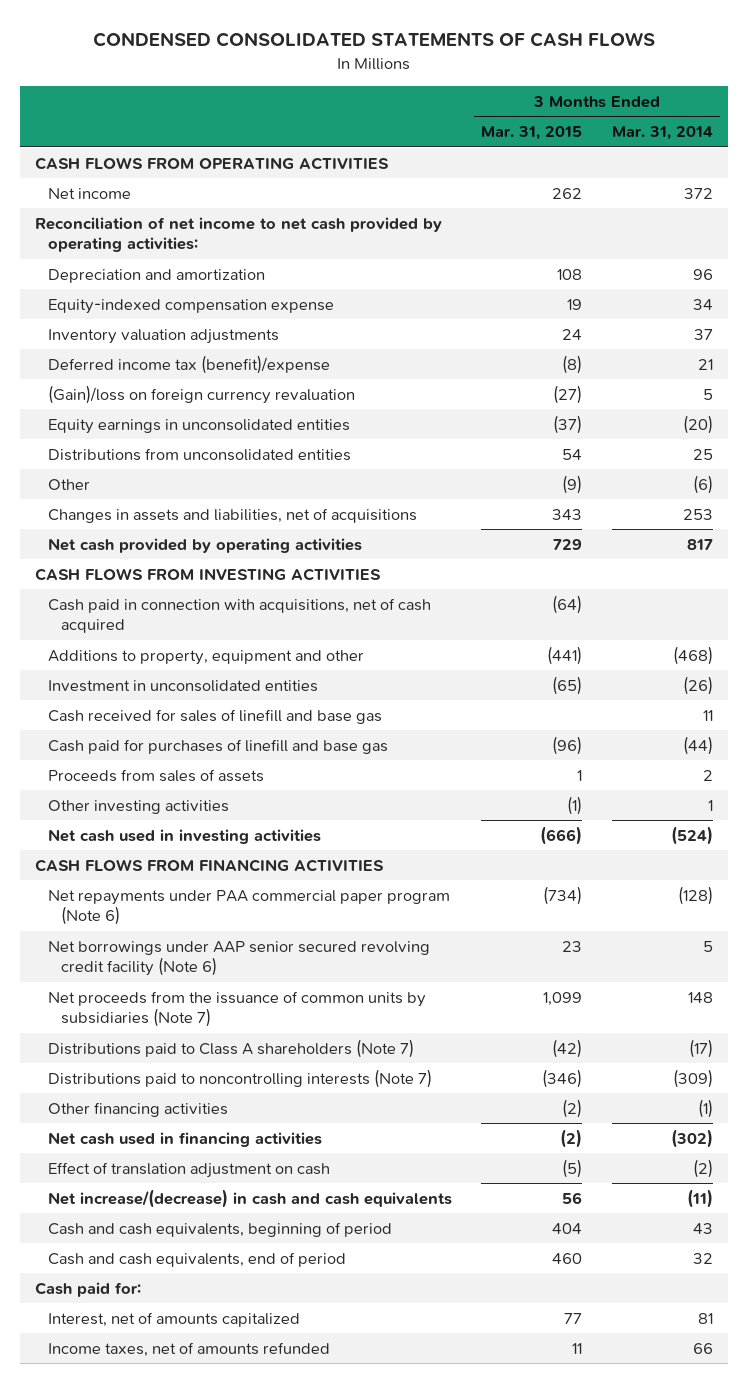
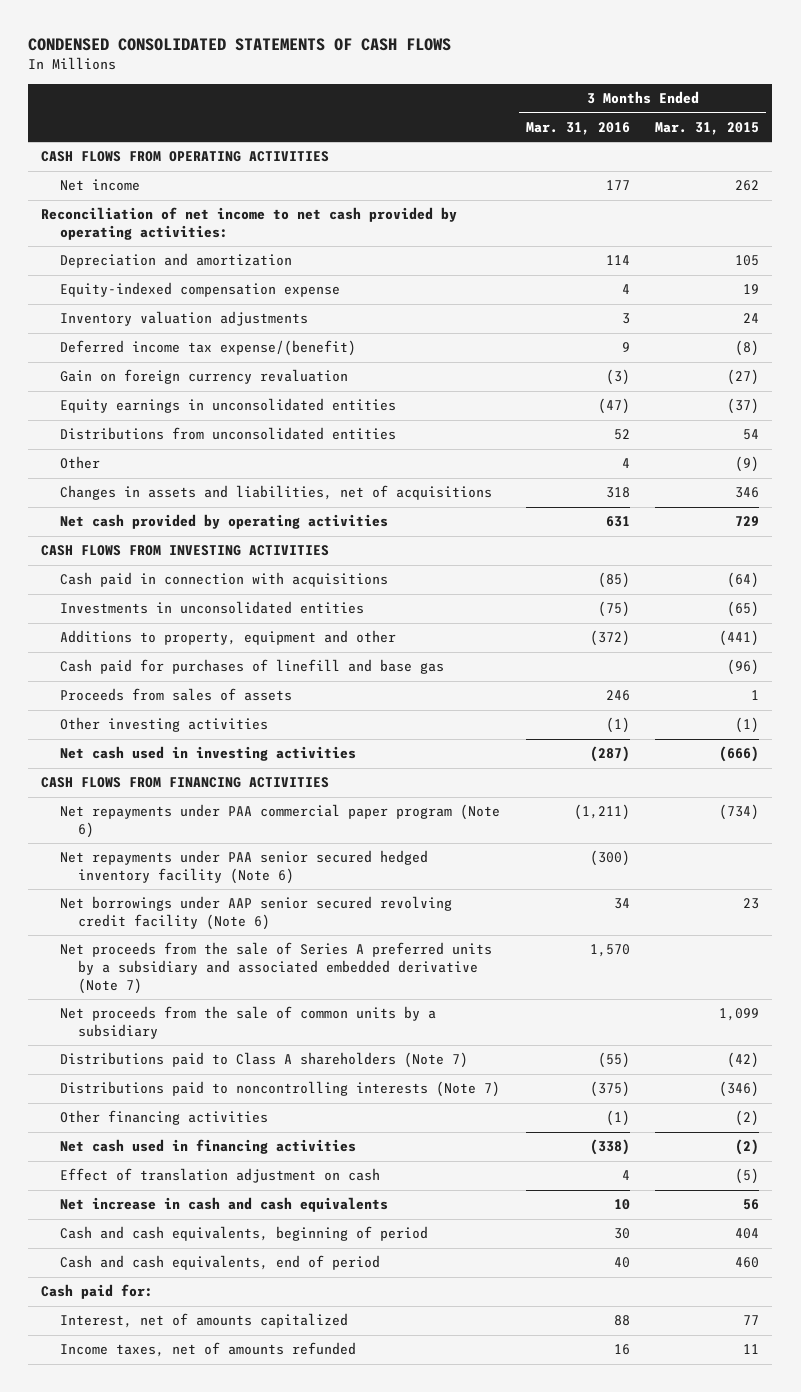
[611,126,713,141] Mar. 31, 2014 -> none
none -> [525,121,630,135] Mar. 31, 2016
[557,268,583,280] 108 -> [735,255,760,267] 105
[48,354,331,374] Deferred income tax (benefit)/expense -> [59,340,356,357] Deferred income tax expense/(benefit)
[48,384,356,404] (Gain)/loss on foreign currency revaluation -> [59,369,348,385] Gain on foreign currency revaluation
[552,508,583,520] 343 -> [735,487,760,499] 346
[48,597,432,634] Cash paid in connection with acquisitions, net of cash acquired -> [59,572,388,588] Cash paid in connection with acquisitions
none -> [59,601,364,615] Investments in unconsolidated entities
[48,679,319,692] Investment in unconsolidated entities -> none
[48,708,383,724] Cash received for sales of linefill and base gas -> none
none -> [59,850,428,885] Net repayments under PAA senior secured hedged inventory facility (Note 6)
none -> [59,942,492,994] Net proceeds from the sale of Series A preferred units by a subsidiary and associated embedded derivative (Note 7)
[48,990,427,1028] Net proceeds from the issuance of common units by subsidiaries (Note 7) -> [59,1006,436,1040] Net proceeds from the sale of common units by a subsidiary
[48,1188,453,1208] Net increase/(decrease) in cash and cash equivalents -> [59,1197,388,1213] Net increase in cash and cash equivalents

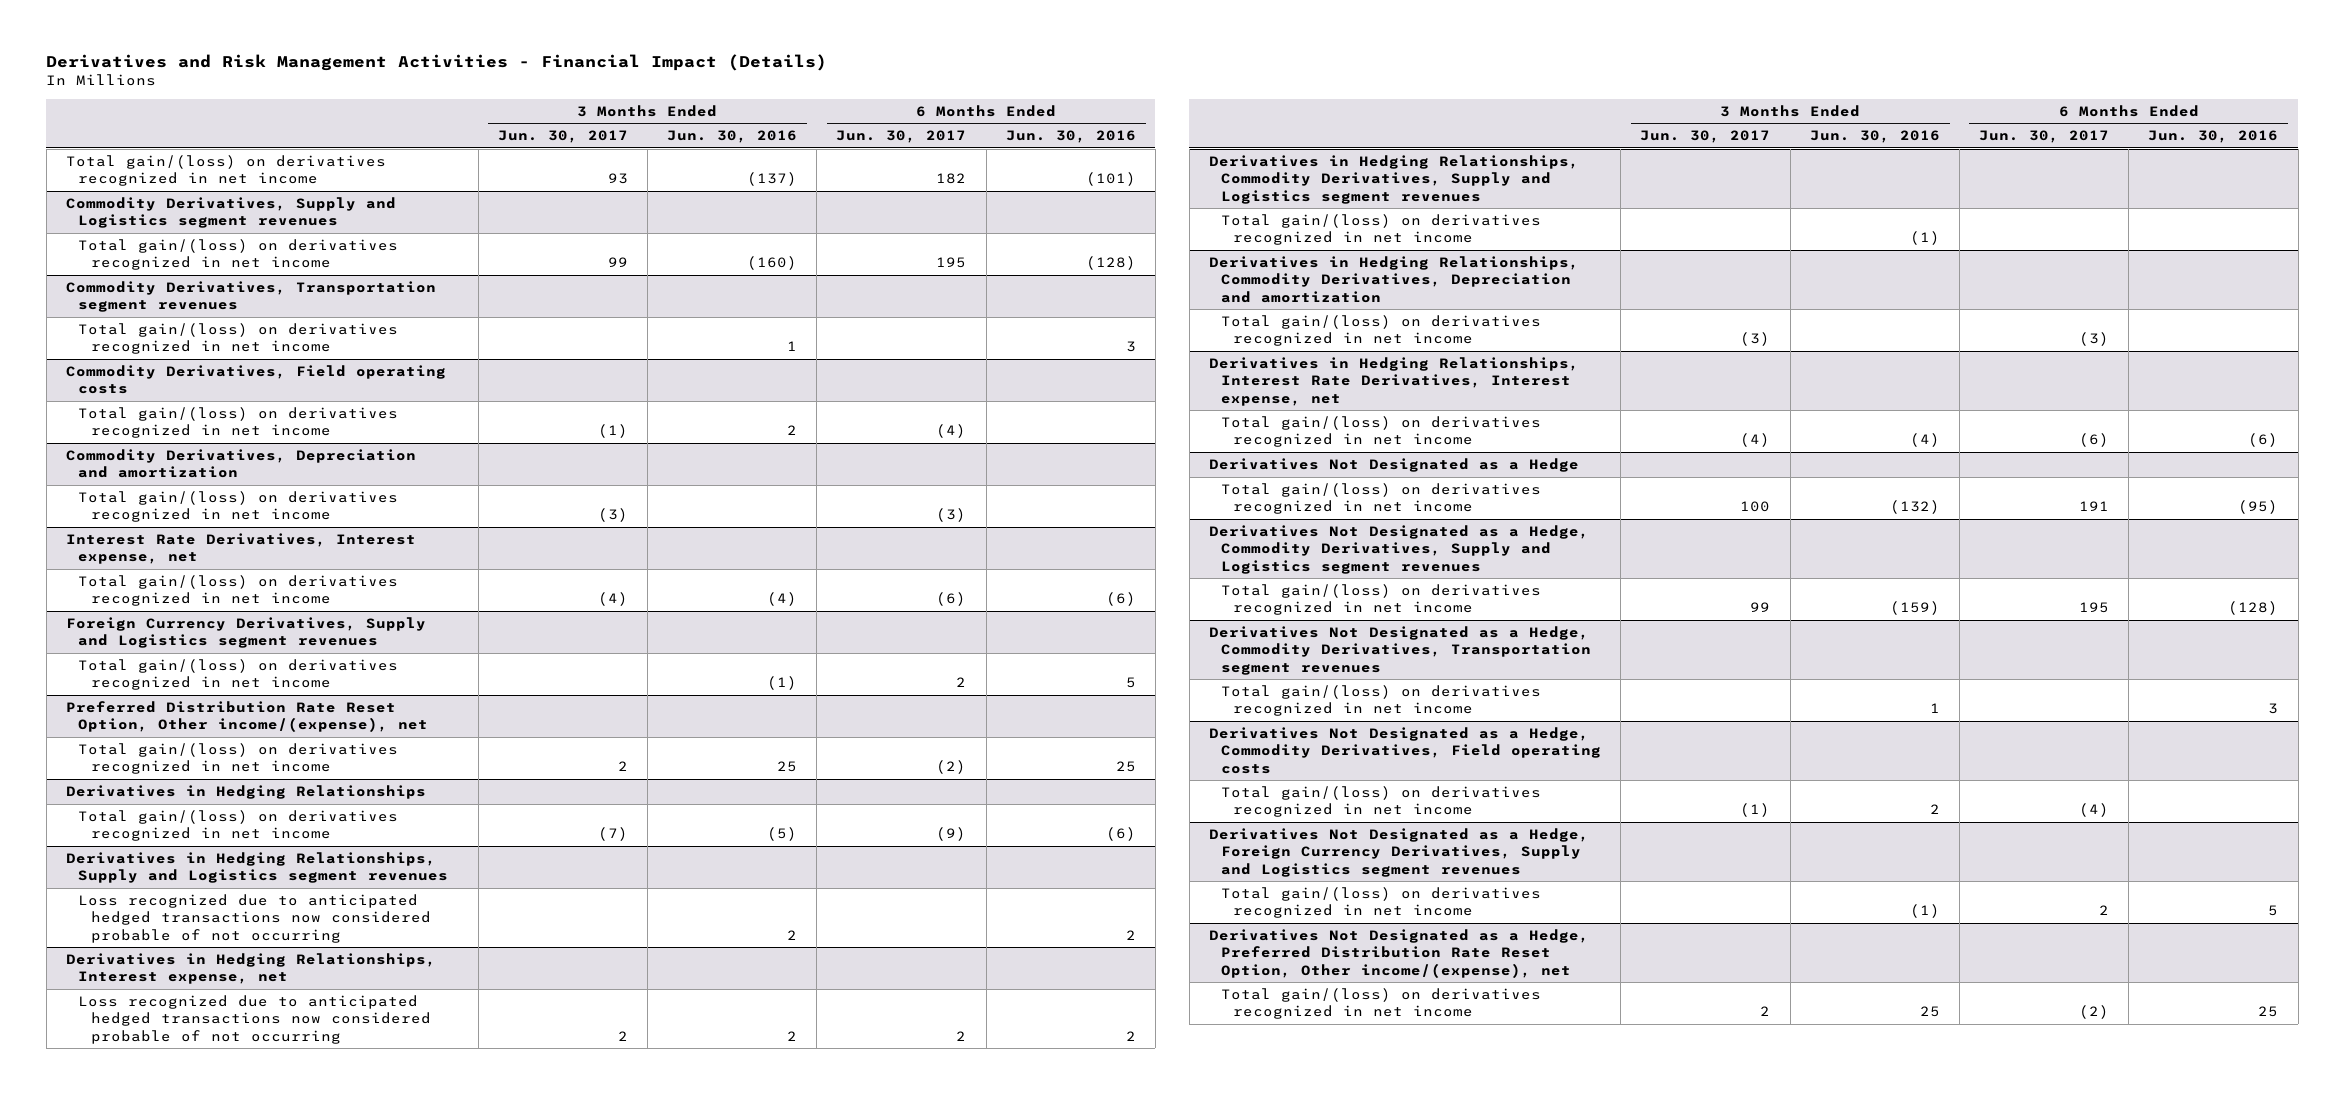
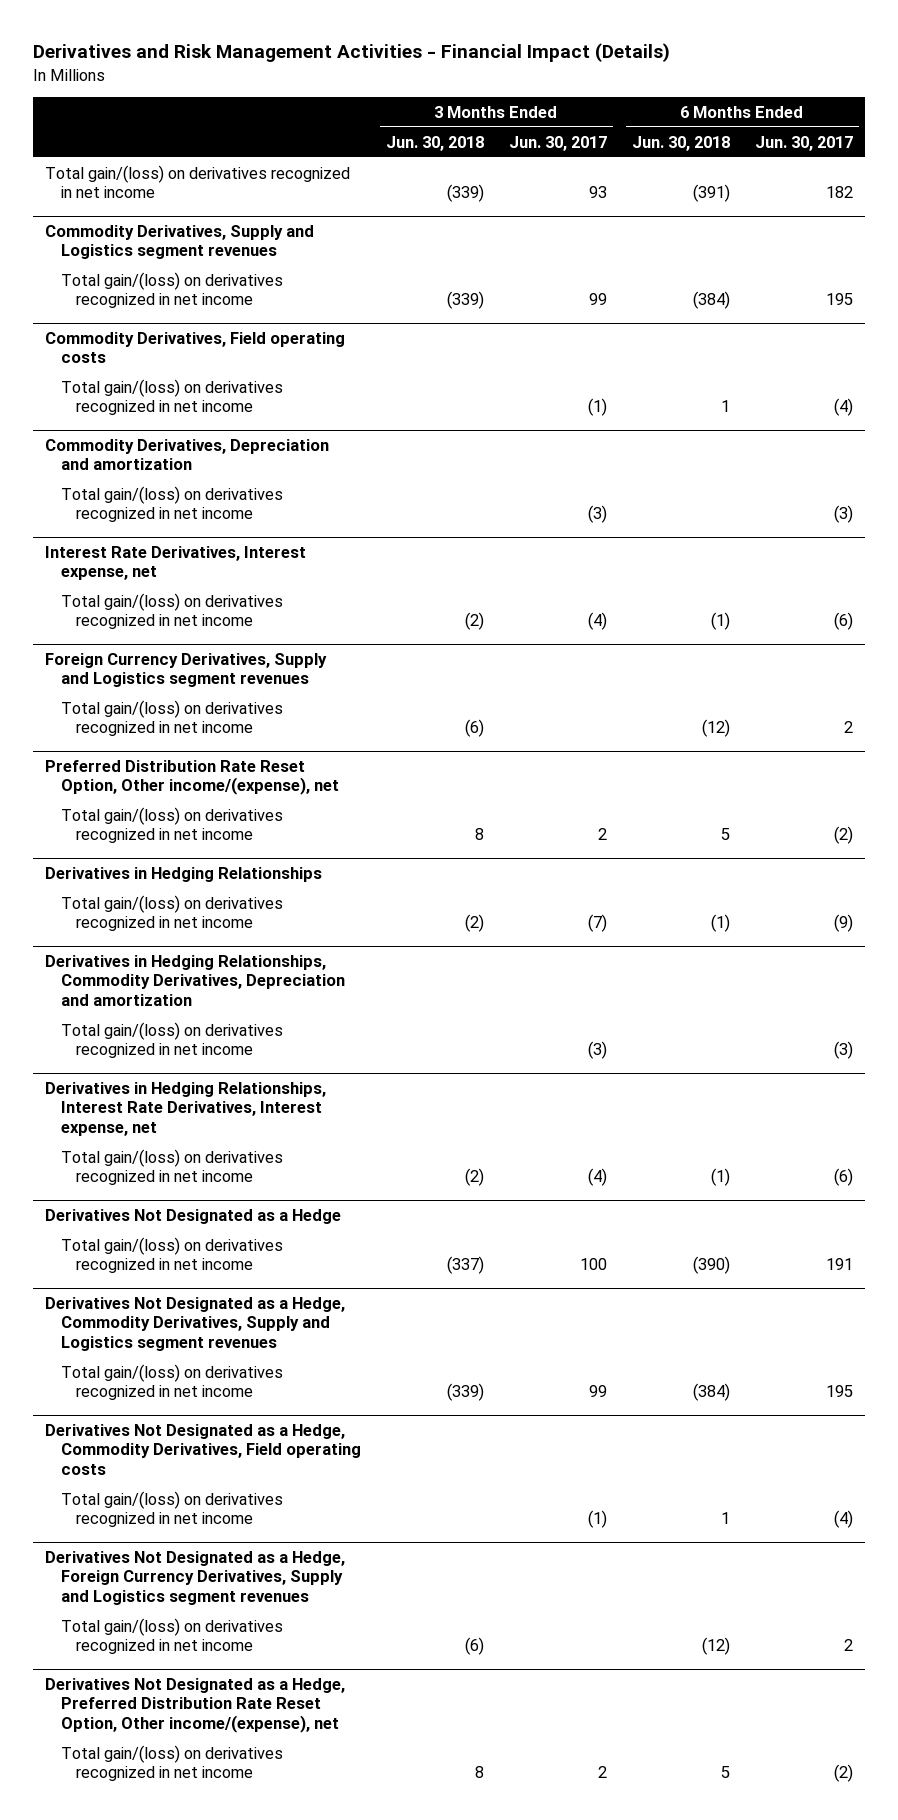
[667,130,798,144] Jun. 30, 2016 -> none
[1005,130,1136,144] Jun. 30, 2016 -> none
none -> [385,135,484,151] Jun. 30, 2018
none -> [631,135,730,151] Jun. 30, 2018
[66,280,437,313] Commodity Derivatives, Transportation segment revenues -> none
[78,322,399,355] Total gain/(loss) on derivatives recognized in net income -> none
[66,851,449,884] Derivatives in Hedging Relationships, Supply and Logistics segment revenues -> none
[78,893,431,943] Loss recognized due to anticipated hedged transactions now considered probable of not occurring -> none
[66,952,437,985] Derivatives in Hedging Relationships, Interest expense, net -> none
[78,994,431,1044] Loss recognized due to anticipated hedged transactions now considered probable of not occurring -> none
[1208,154,1579,204] Derivatives in Hedging Relationships, Commodity Derivatives, Supply and Logistics segment revenues -> none
[1221,213,1542,246] Total gain/(loss) on derivatives recognized in net income -> none
[1208,625,1592,675] Derivatives Not Designated as a Hedge, Commodity Derivatives, Transportation segment revenues -> none
[1221,684,1542,717] Total gain/(loss) on derivatives recognized in net income -> none

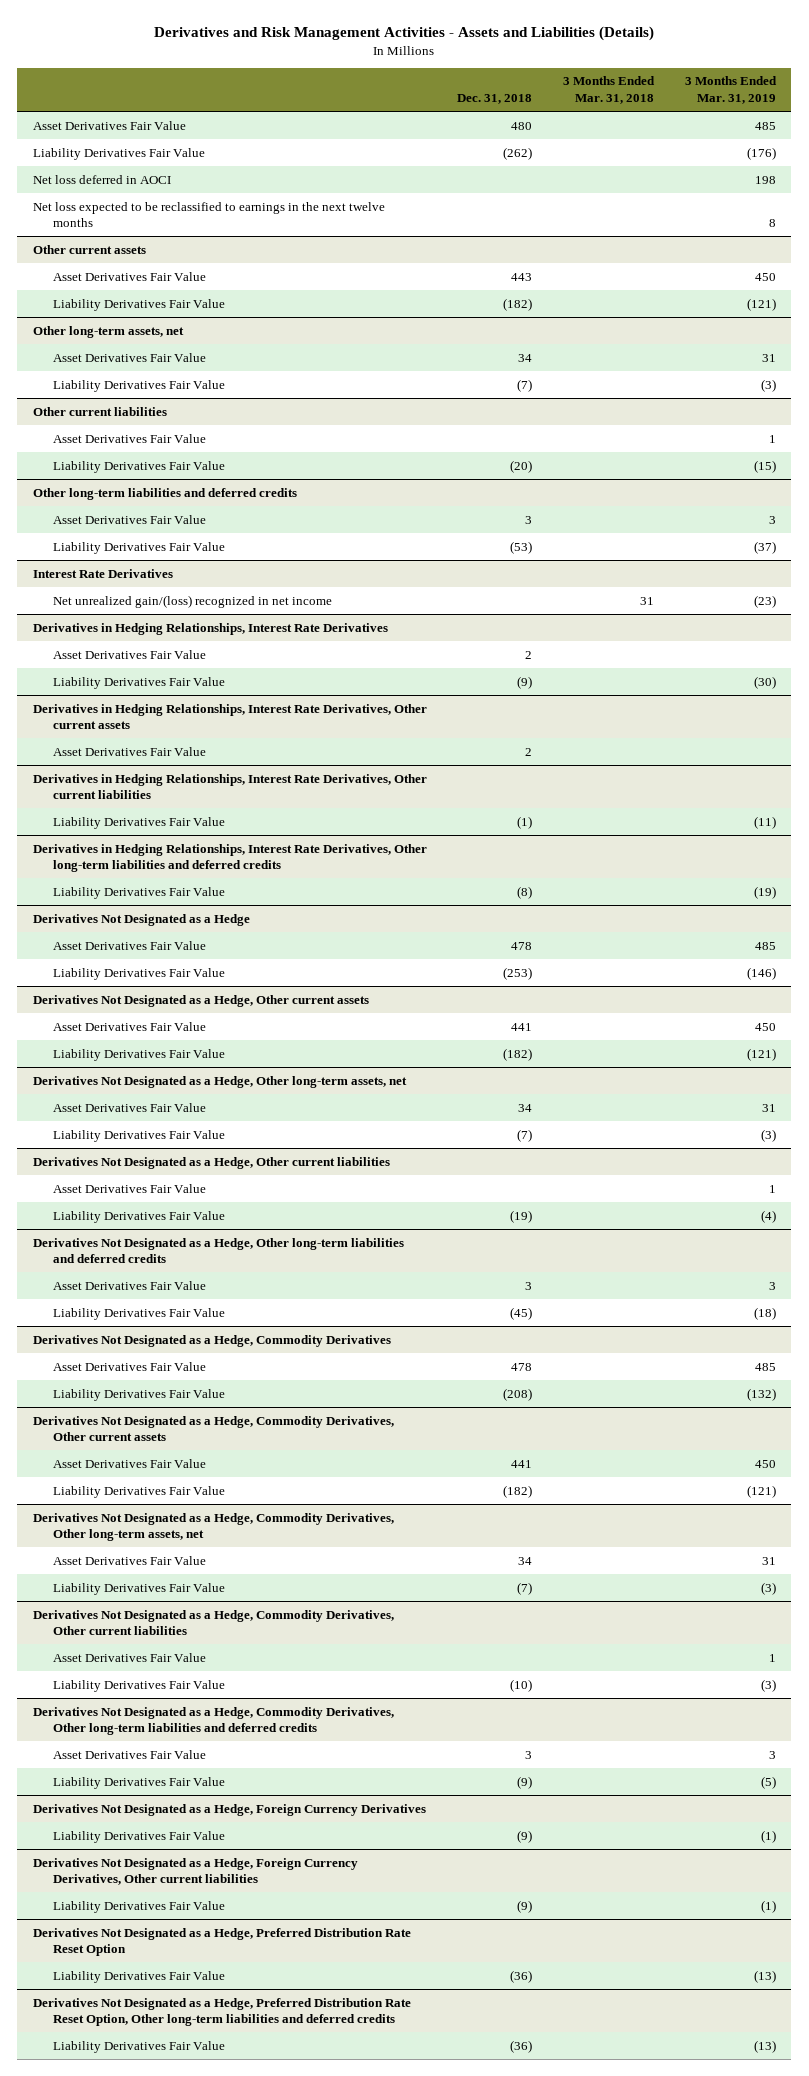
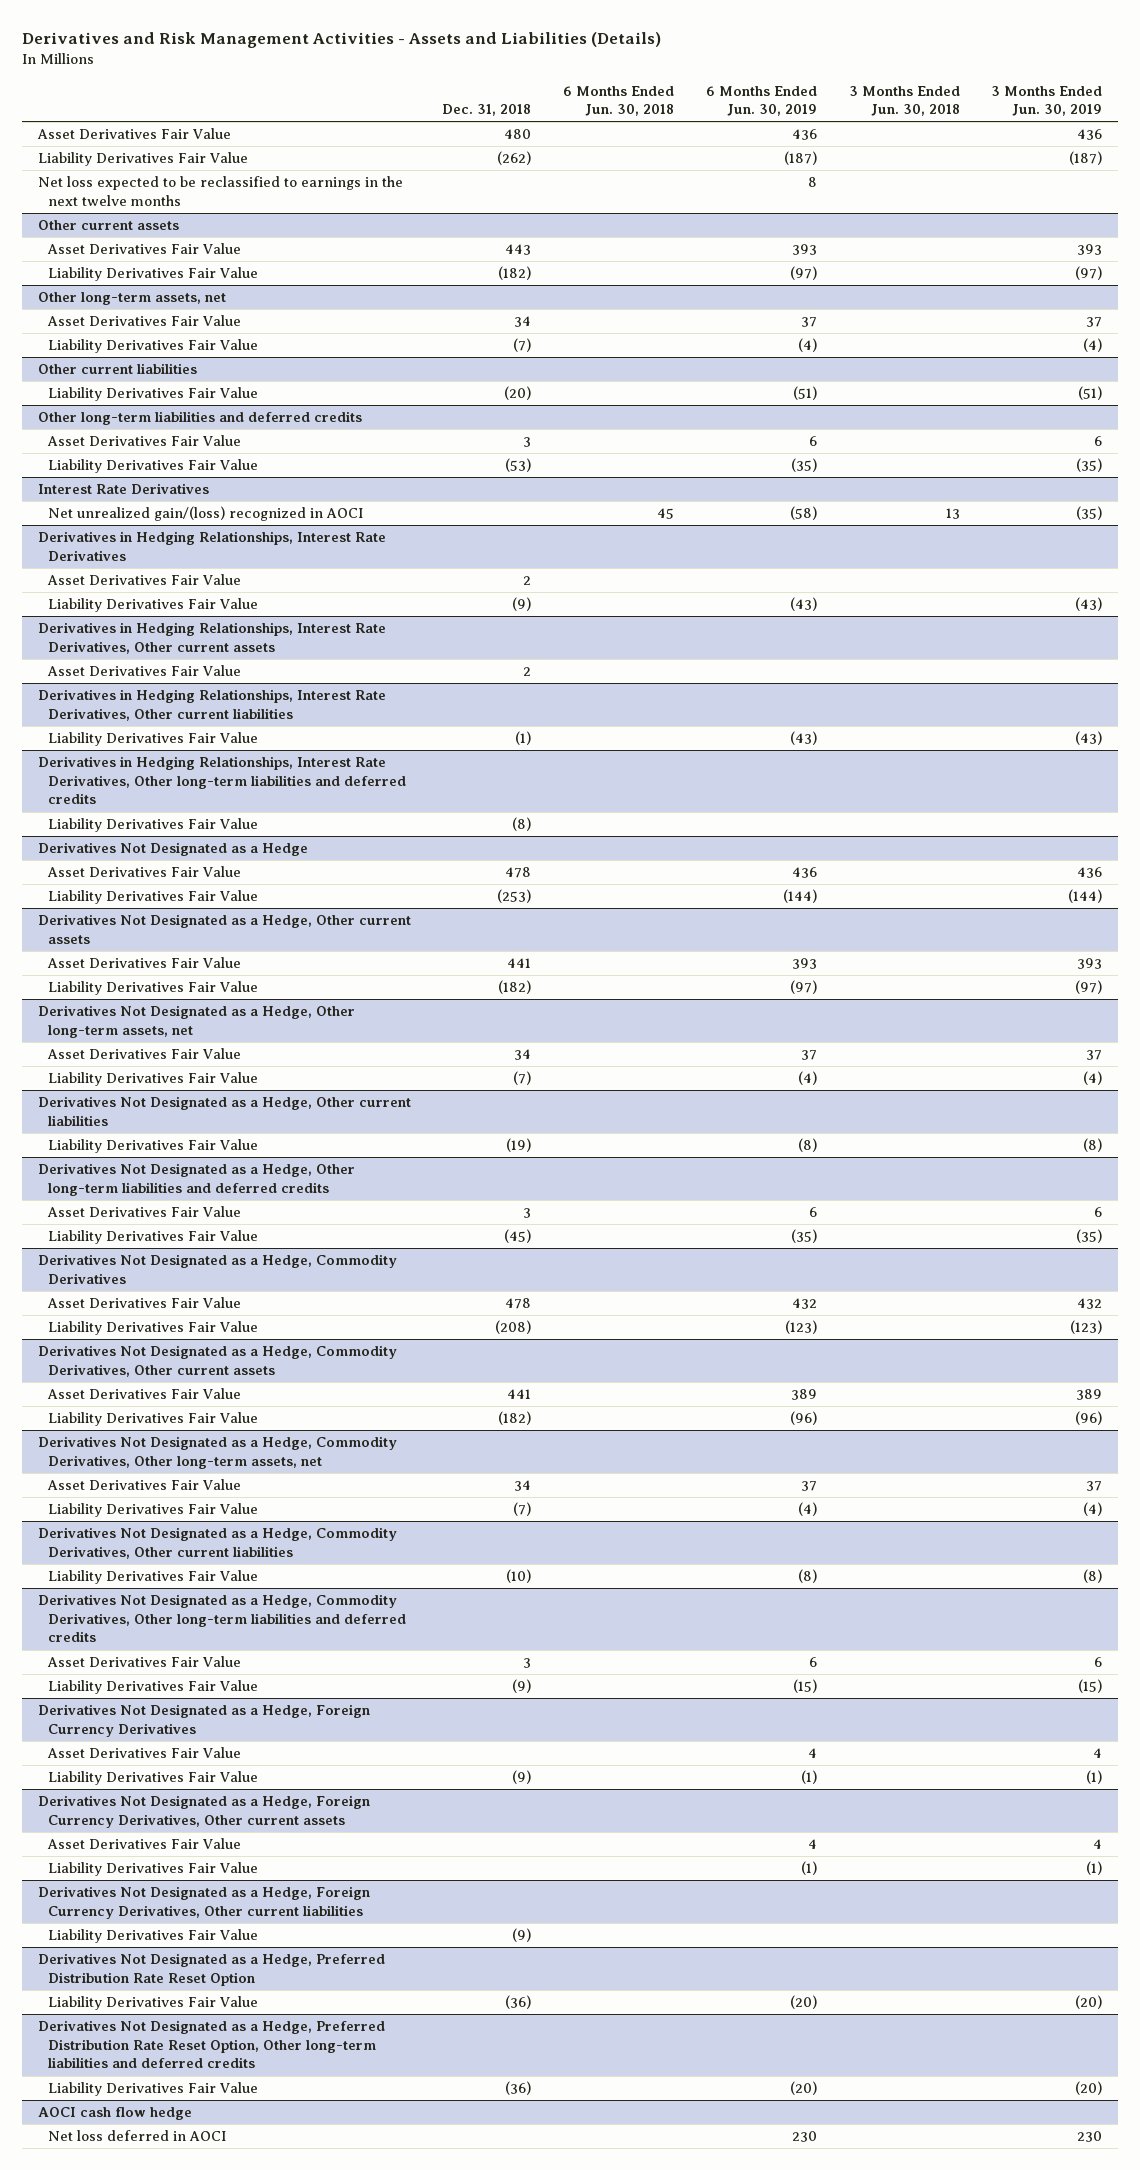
[563,76,656,104] 3 Months Ended Mar. 31, 2018 -> none
[684,76,777,104] 3 Months Ended Mar. 31, 2019 -> none
none -> [563,85,675,117] 6 Months Ended Jun. 30, 2018
none -> [705,85,817,117] 6 Months Ended Jun. 30, 2019
none -> [848,85,960,117] 3 Months Ended Jun. 30, 2018
none -> [991,85,1103,117] 3 Months Ended Jun. 30, 2019
[32,174,171,184] Net loss deferred in AOCI -> none
[53,433,207,443] Asset Derivatives Fair Value -> none
[53,594,333,608] Net unrealized gain/(loss) recognized in net income -> [48,506,364,522] Net unrealized gain/(loss) recognized in AOCI
[53,1183,207,1193] Asset Derivatives Fair Value -> none
[53,1652,207,1662] Asset Derivatives Fair Value -> none
none -> [47,1747,242,1759] Asset Derivatives Fair Value
none -> [37,1795,370,1828] Derivatives Not Designated as a Hedge, Foreign Currency Derivatives, Other current assets
none -> [47,1838,242,1850] Asset Derivatives Fair Value
none -> [48,1862,259,1877] Liability Derivatives Fair Value
none -> [37,2107,192,2121] AOCI cash flow hedge
none -> [48,2130,227,2142] Net loss deferred in AOCI

